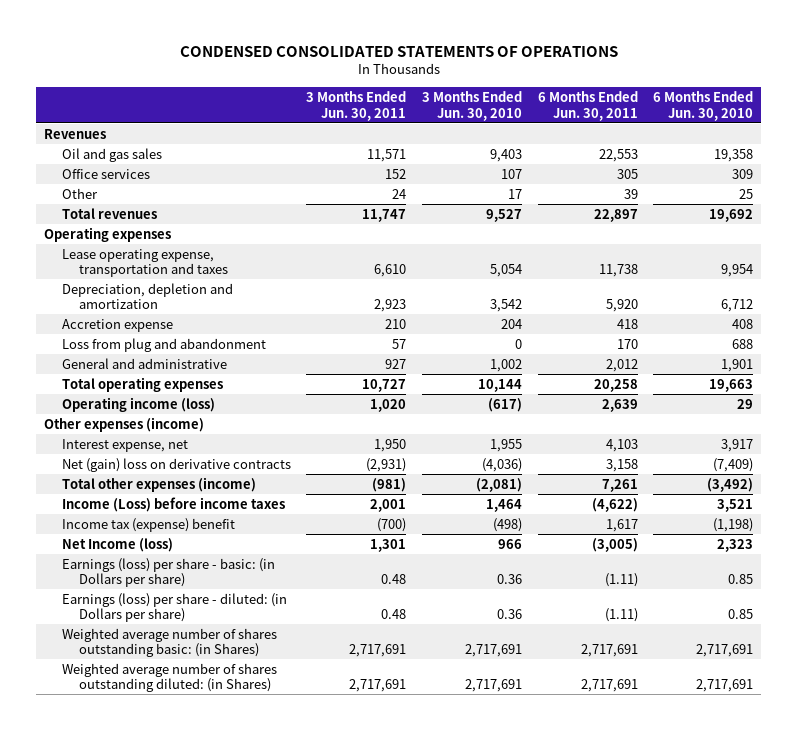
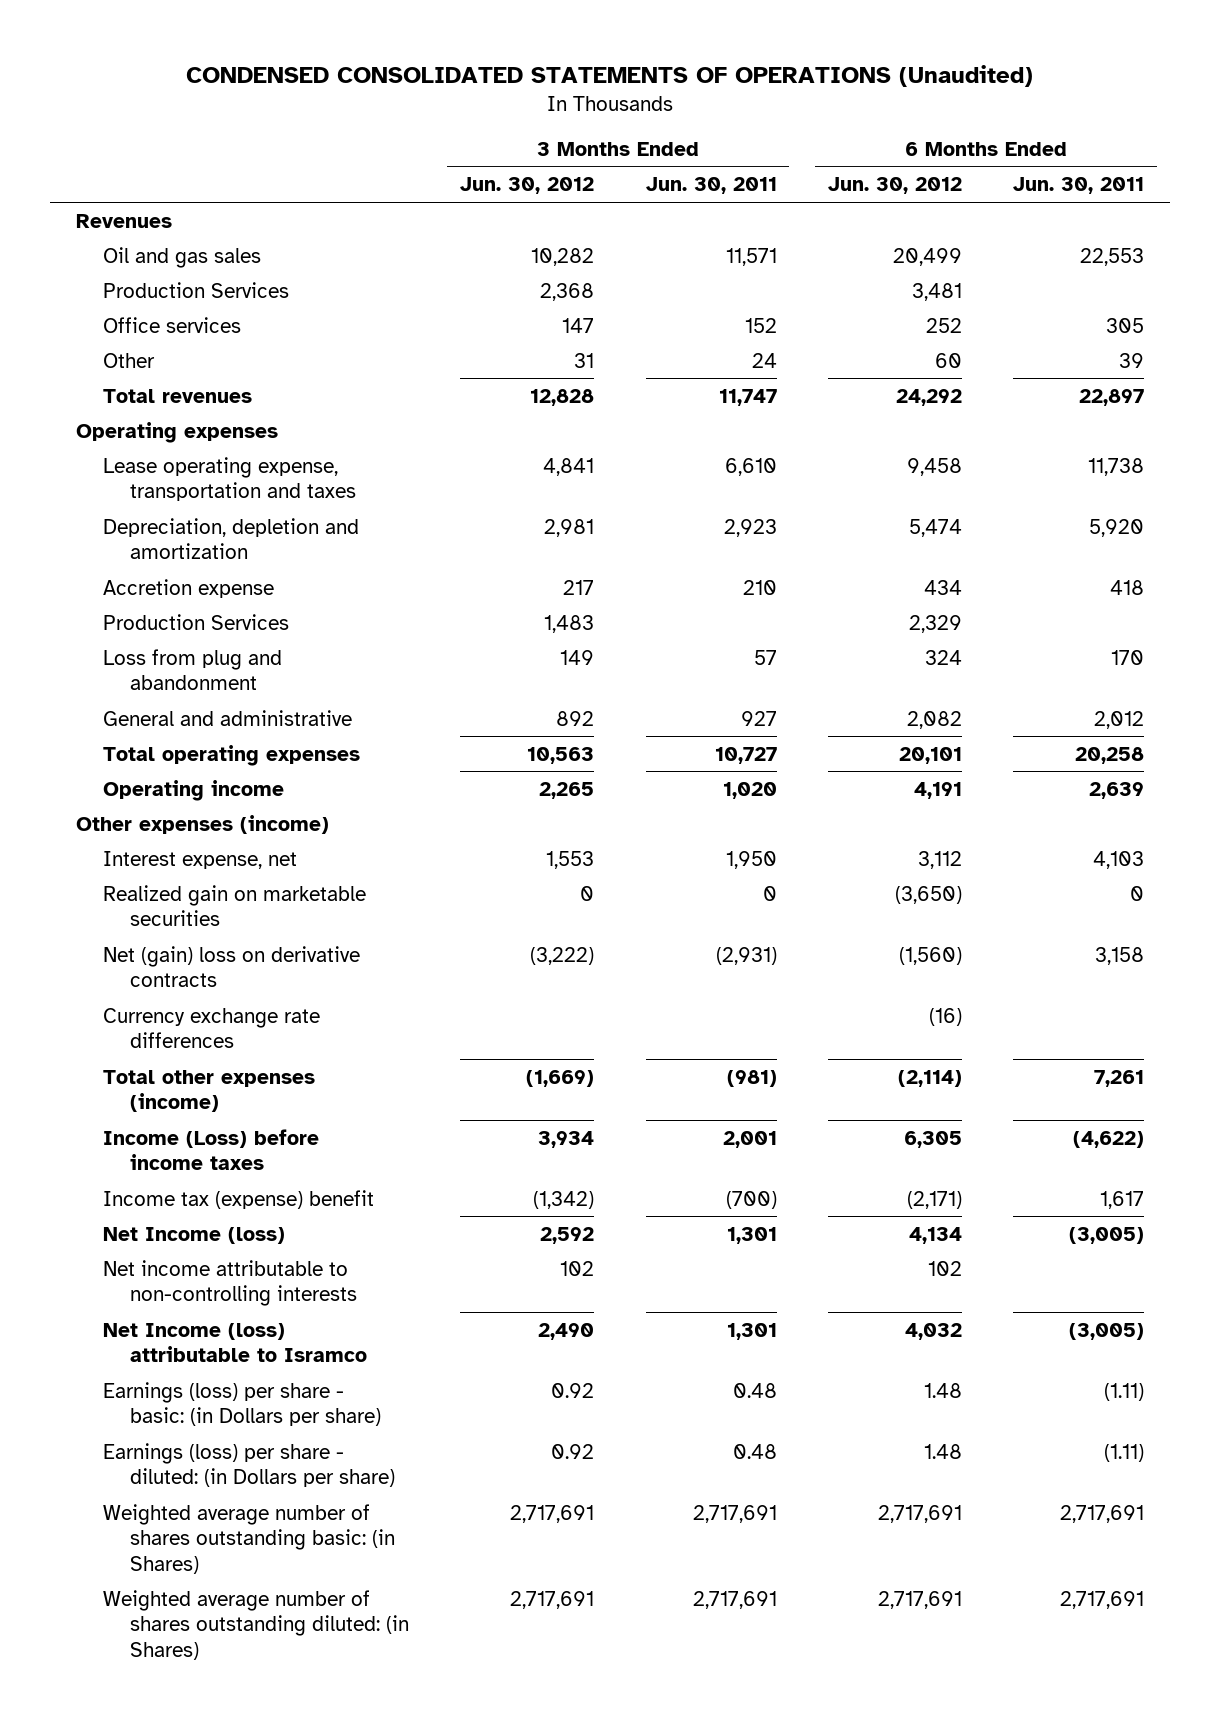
[179,45,618,57] CONDENSED CONSOLIDATED STATEMENTS OF OPERATIONS -> [186,64,1034,87] CONDENSED CONSOLIDATED STATEMENTS OF OPERATIONS (Unaudited)
[422,91,523,121] 3 Months Ended Jun. 30, 2010 -> none
[653,91,754,121] 6 Months Ended Jun. 30, 2010 -> none
none -> [460,177,595,195] Jun. 30, 2012
none -> [827,177,962,195] Jun. 30, 2012
none -> [102,281,289,298] Production Services
none -> [102,613,289,630] Production Services
[61,396,215,412] Operating income (loss) -> [102,779,284,801] Operating income
none -> [102,884,366,927] Realized gain on marketable securities
none -> [102,1007,320,1049] Currency exchange rate differences
none -> [102,1259,357,1307] Net income attributable to non-controlling interests
none -> [102,1322,367,1363] Net Income (loss) attributable to Isramco

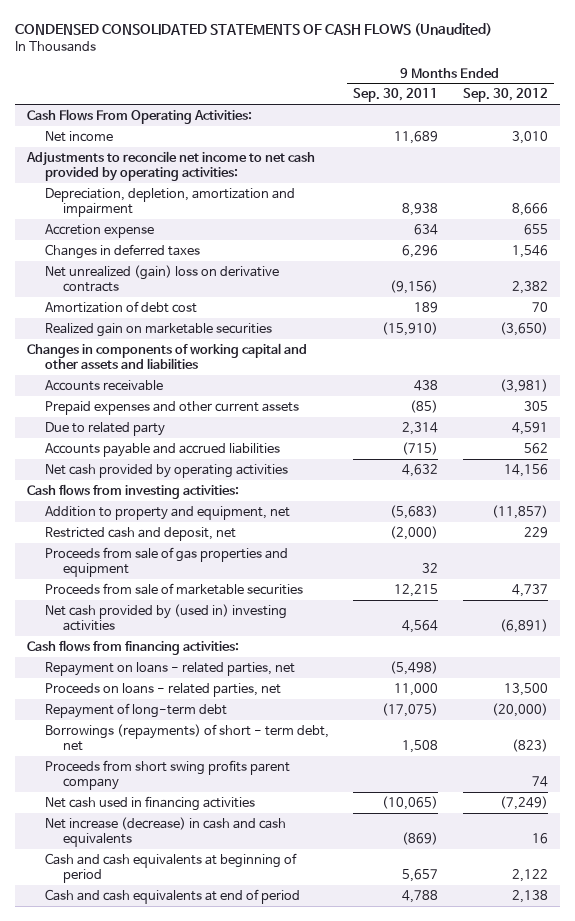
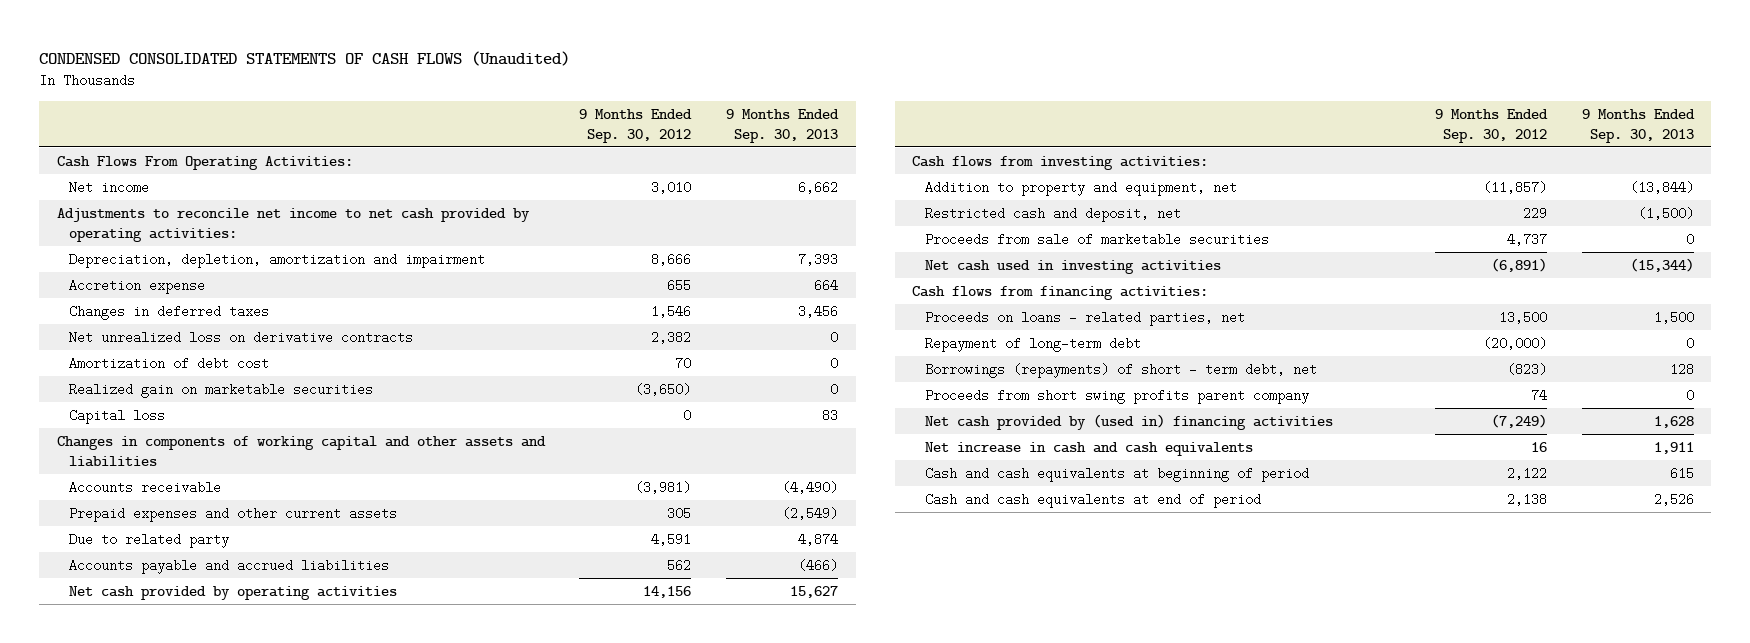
[353,88,439,103] Sep. 30, 2011 -> none
none -> [726,108,840,143] 9 Months Ended Sep. 30, 2013
[44,264,279,293] Net unrealized (gain) loss on derivative contracts -> [68,330,413,344] Net unrealized loss on derivative contracts
none -> [68,408,165,424] Capital loss
[44,546,288,578] Proceeds from sale of gas properties and equipment -> none
[44,603,287,632] Net cash provided by (used in) investing activities -> [924,259,1221,274] Net cash used in investing activities
[44,661,295,676] Repayment on loans - related parties, net -> none
[44,795,255,811] Net cash used in financing activities -> [924,413,1333,430] Net cash provided by (used in) financing activities
[44,816,286,848] Net increase (decrease) in cash and cash equivalents -> [924,441,1253,456] Net increase in cash and cash equivalents

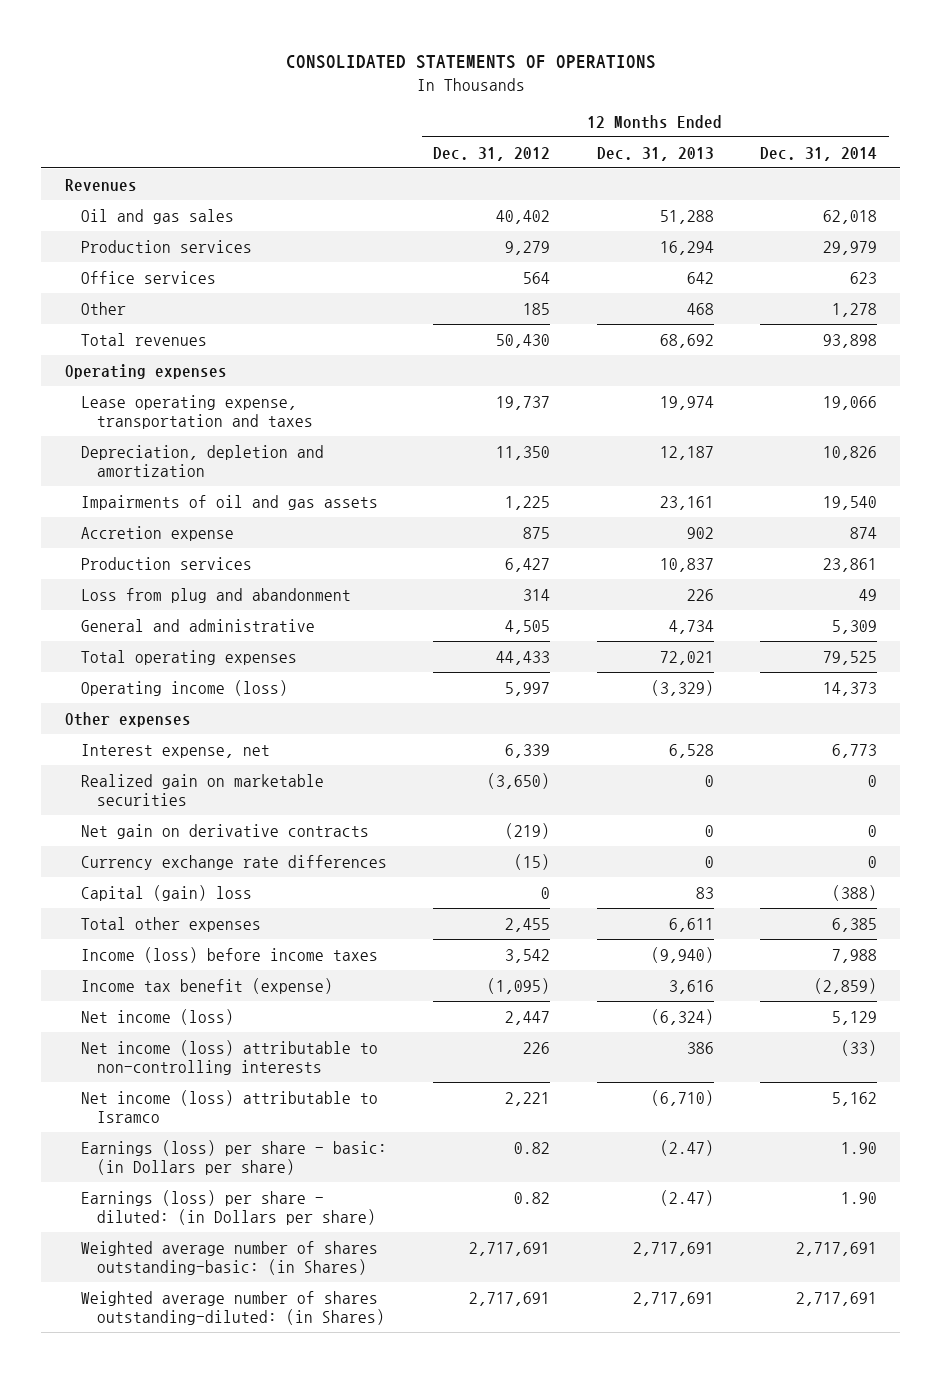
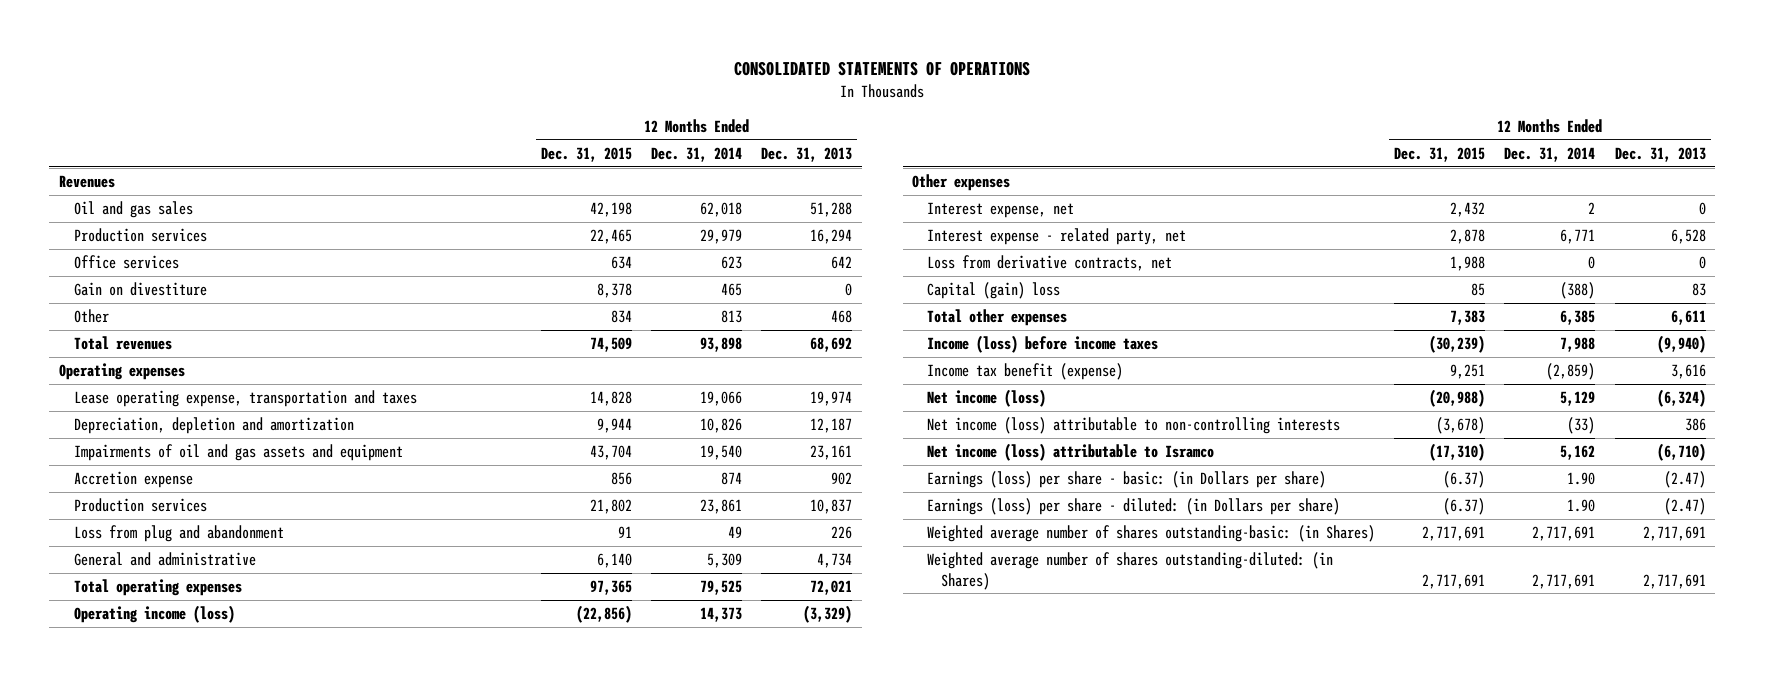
[433,146,551,161] Dec. 31, 2012 -> none
none -> [540,146,632,162] Dec. 31, 2015
none -> [73,282,207,297] Gain on divestiture
[832,302,878,317] 1,278 -> [721,310,743,324] 813
[81,494,379,510] Impairments of oil and gas assets -> [73,444,403,462] Impairments of oil and gas assets and equipment
[81,773,325,807] Realized gain on marketable securities -> none
[81,823,370,839] Net gain on derivative contracts -> none
[81,854,388,870] Currency exchange rate differences -> none
[668,743,714,758] 6,528 -> [1698,202,1706,216] 0
[832,743,878,758] 6,773 -> [1588,202,1596,215] 2
none -> [926,228,1186,246] Interest expense - related party, net
none -> [926,255,1172,272] Loss from derivative contracts, net

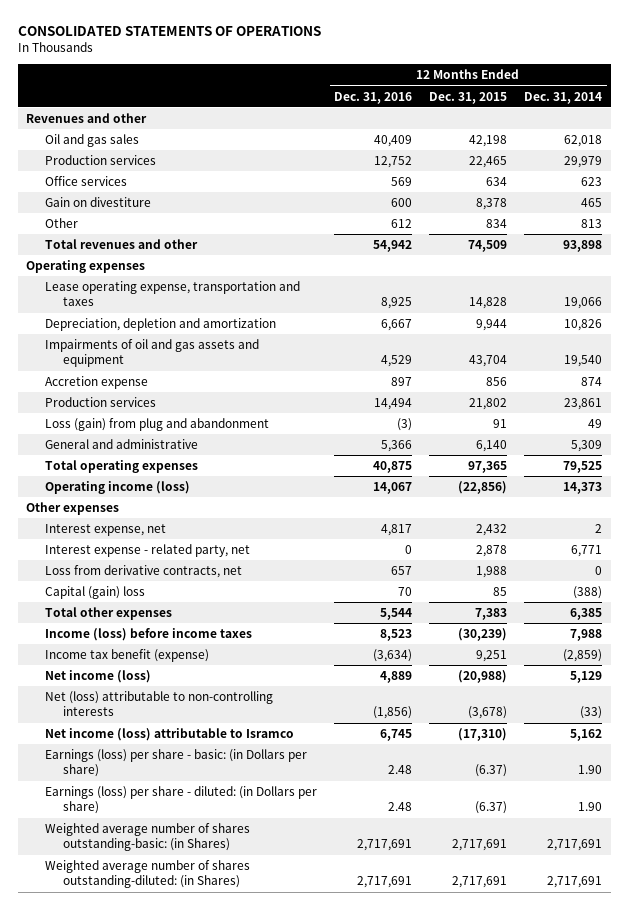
[761,146,853,162] Dec. 31, 2013 -> none
none -> [334,91,413,104] Dec. 31, 2016
[59,175,116,189] Revenues -> [26,112,148,123] Revenues and other
[73,336,172,351] Total revenues -> [44,238,198,249] Total revenues and other
[73,525,284,543] Loss from plug and abandonment -> [44,417,269,431] Loss (gain) from plug and abandonment
[926,417,1340,435] Net income (loss) attributable to non-controlling interests -> [44,690,273,717] Net (loss) attributable to non-controlling interests

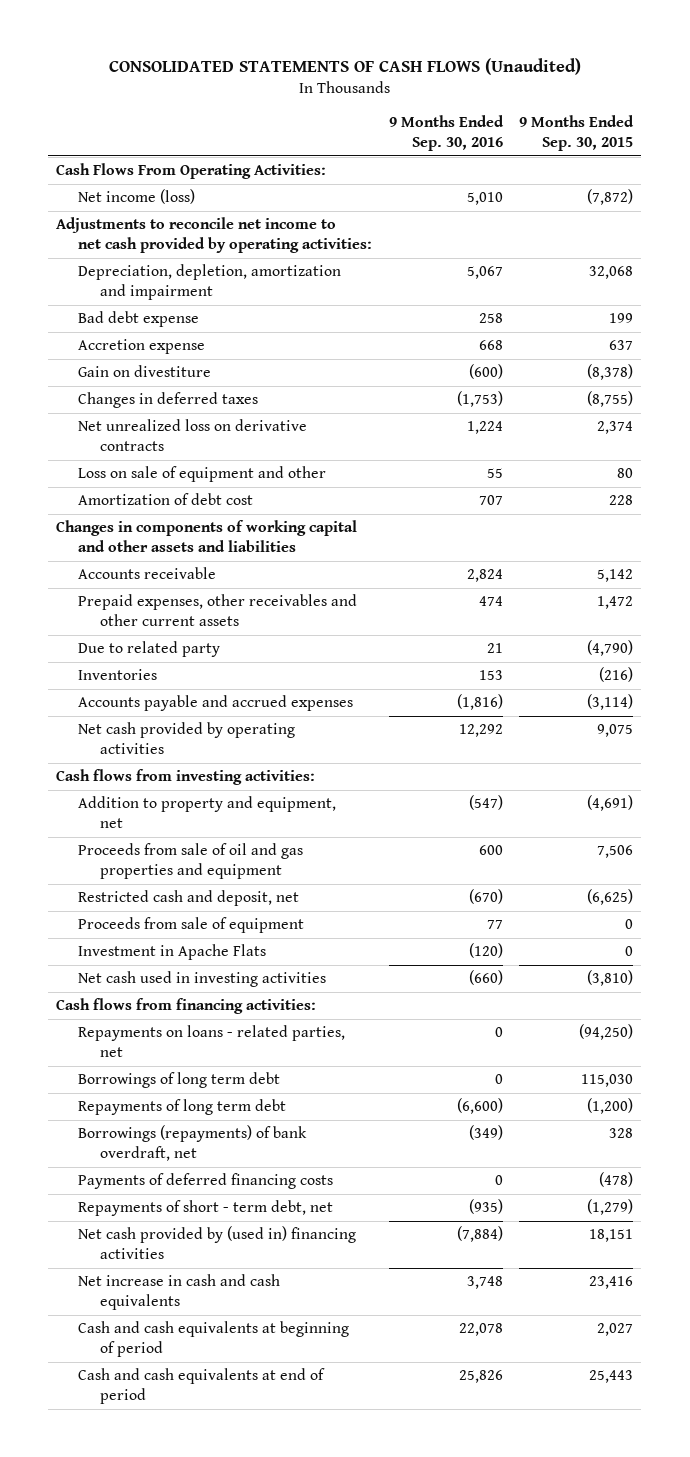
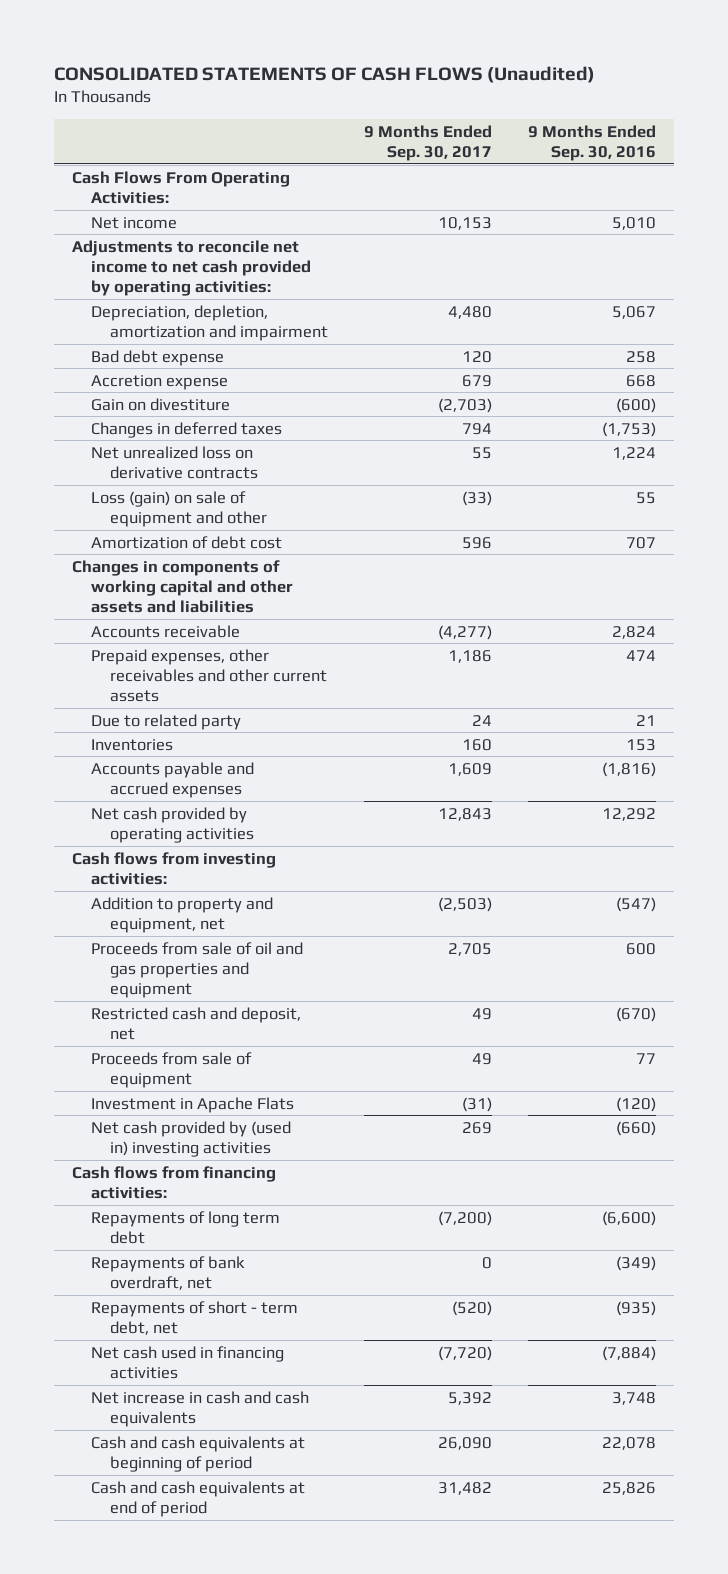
[519,114,635,151] 9 Months Ended Sep. 30, 2015 -> none
none -> [363,124,492,161] 9 Months Ended Sep. 30, 2017
[78,189,196,205] Net income (loss) -> [90,216,177,229] Net income
[78,466,327,483] Loss on sale of equipment and other -> [90,490,267,527] Loss (gain) on sale of equipment and other
[78,971,327,988] Net cash used in investing activities -> [90,1120,291,1157] Net cash provided by (used in) investing activities
[78,1025,346,1058] Repayments on loans - related parties, net -> none
[78,1072,281,1089] Borrowings of long term debt -> none
[78,1173,334,1190] Payments of deferred financing costs -> none
[78,1125,308,1162] Borrowings (repayments) of bank overdraft, net -> [90,1255,245,1290] Repayments of bank overdraft, net
[78,1226,357,1260] Net cash provided by (used in) financing activities -> [90,1345,284,1379] Net cash used in financing activities

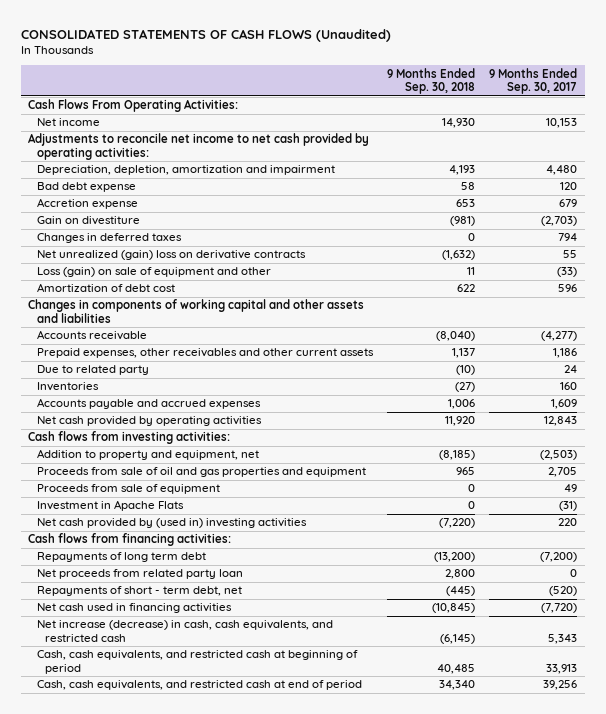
[527,124,656,161] 9 Months Ended Sep. 30, 2016 -> none
none -> [387,67,476,95] 9 Months Ended Sep. 30, 2018
[90,445,258,479] Net unrealized loss on derivative contracts -> [36,250,306,261] Net unrealized (gain) loss on derivative contracts
[90,1006,301,1040] Restricted cash and deposit, net -> none
[461,1121,492,1134] 269 -> [558,518,578,527] 220
[90,1255,245,1290] Repayments of bank overdraft, net -> none
none -> [36,569,243,580] Net proceeds from related party loan
[90,1390,309,1427] Net increase in cash and cash equivalents -> [36,620,333,643] Net increase (decrease) in cash, cash equivalents, and restricted cash
[447,1391,492,1405] 5,392 -> [548,634,578,645] 5,343
[90,1435,305,1472] Cash and cash equivalents at beginning of period -> [36,650,358,675] Cash, cash equivalents, and restricted cash at beginning of period
[437,1436,492,1450] 26,090 -> [546,664,578,675] 33,913
[90,1480,305,1517] Cash and cash equivalents at end of period -> [36,680,362,691] Cash, cash equivalents, and restricted cash at end of period
[437,1481,492,1495] 31,482 -> [543,680,578,691] 39,256

